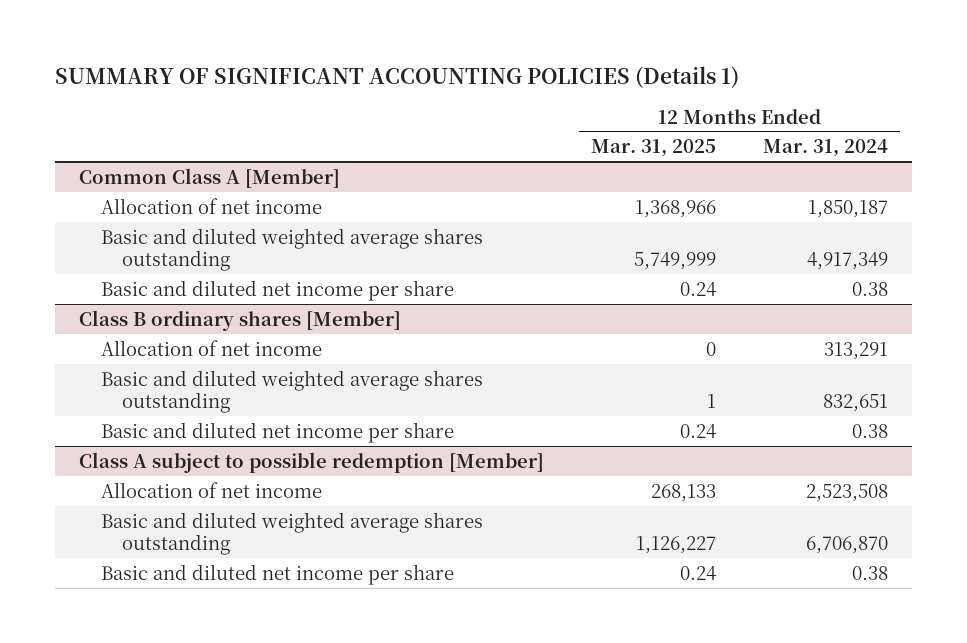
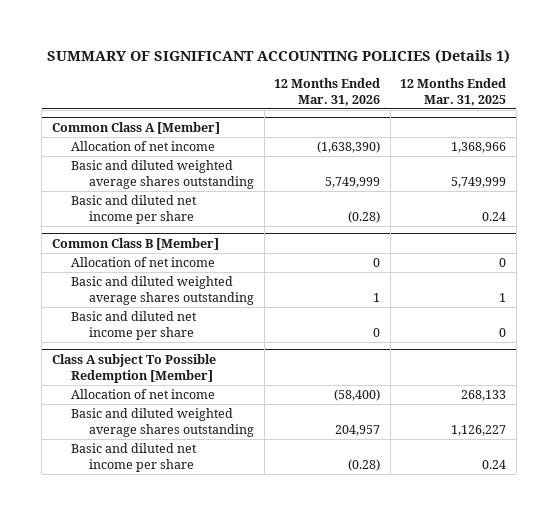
[763,139,889,158] Mar. 31, 2024 -> none
none -> [274,77,381,106] 12 Months Ended Mar. 31, 2026
[78,309,401,331] Class B ordinary shares [Member] -> [51,238,219,251] Common Class B [Member]
[679,423,716,438] 0.24 -> [499,328,507,338] 0
[78,451,544,473] Class A subject to possible redemption [Member] -> [51,354,216,383] Class A subject To Possible Redemption [Member]

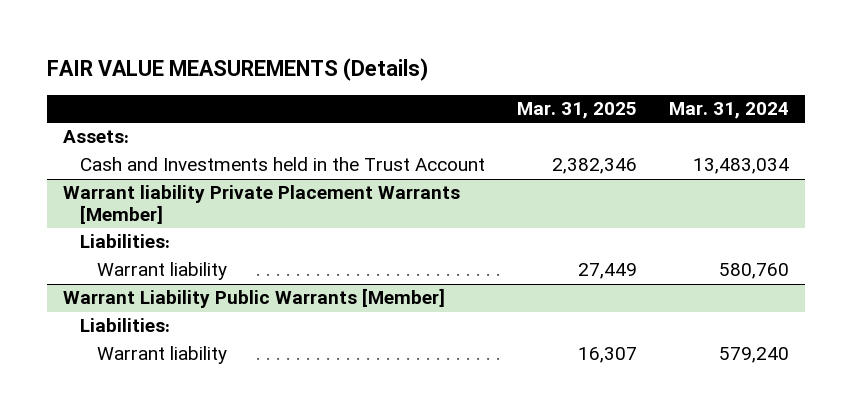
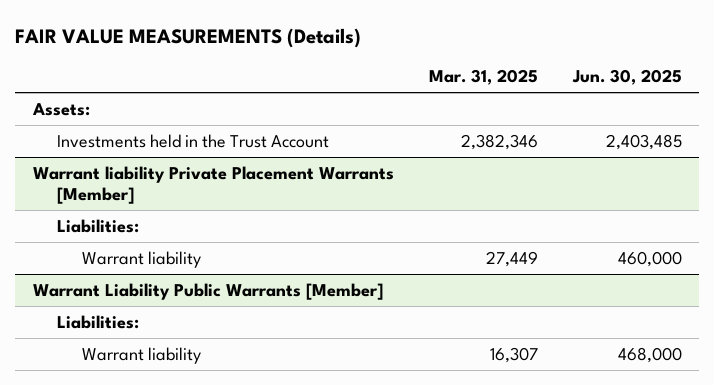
[668,102,789,120] Mar. 31, 2024 -> none
none -> [571,69,682,86] Jun. 30, 2025
[79,157,485,172] Cash and Investments held in the Trust Account -> [57,133,330,148] Investments held in the Trust Account

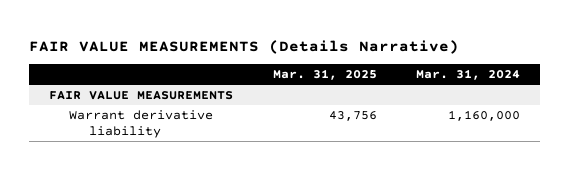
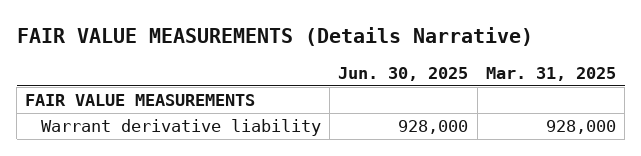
[416,69,521,81] Mar. 31, 2024 -> none
none -> [338,66,469,81] Jun. 30, 2025
[328,110,377,121] 43,756 -> [545,120,616,135] 928,000

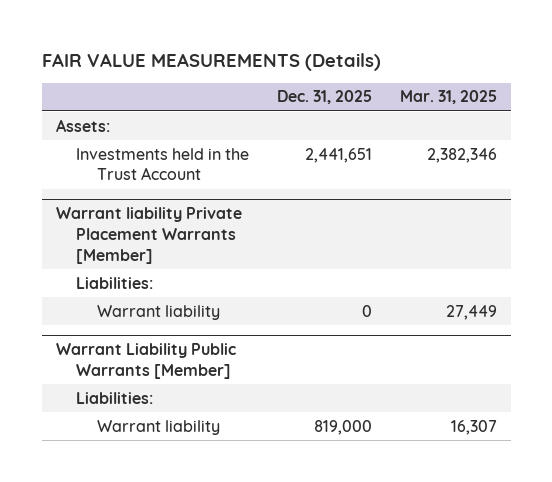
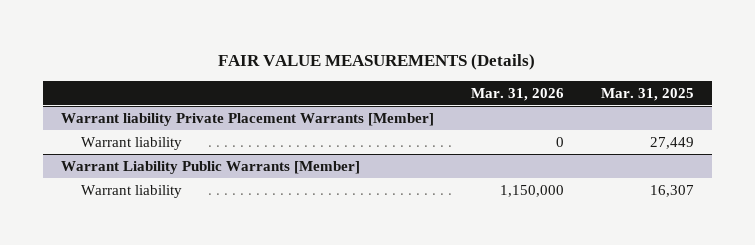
[276,90,372,105] Dec. 31, 2025 -> none
none -> [470,87,564,101] Mar. 31, 2026
[55,118,110,132] Assets: -> none
[76,147,250,181] Investments held in the Trust Account -> none
[76,276,154,289] Liabilities: -> none
[76,391,154,404] Liabilities: -> none

